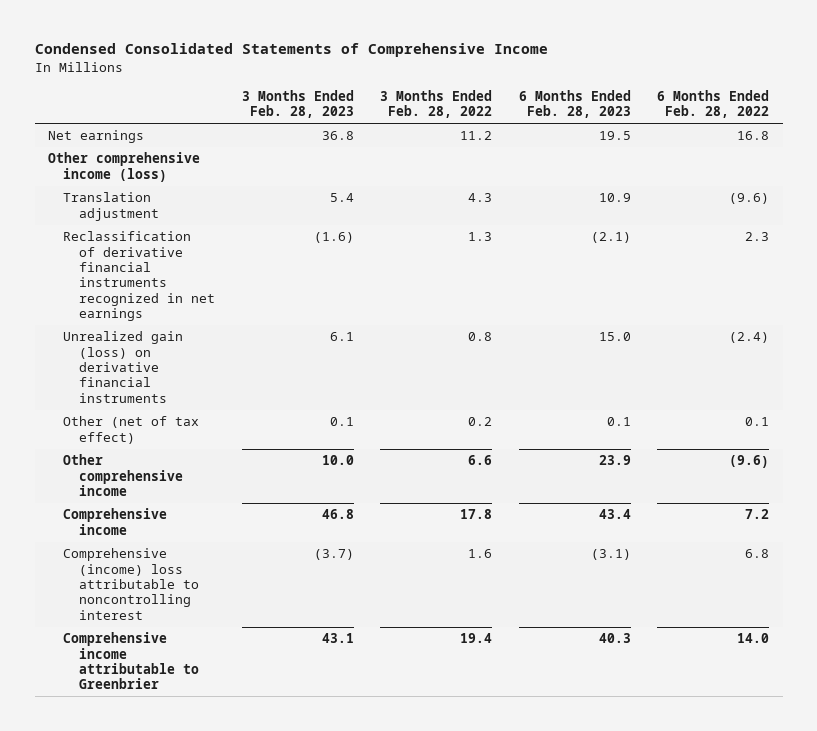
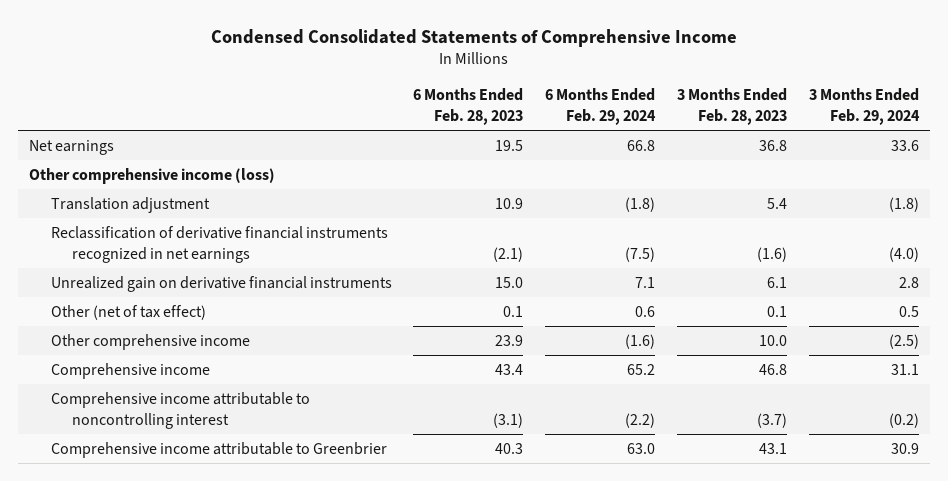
[380,89,493,119] 3 Months Ended Feb. 28, 2022 -> none
[657,89,770,119] 6 Months Ended Feb. 28, 2022 -> none
none -> [545,88,657,126] 6 Months Ended Feb. 29, 2024
none -> [808,88,920,126] 3 Months Ended Feb. 29, 2024
[63,331,184,403] Unrealized gain (loss) on derivative financial instruments -> [50,276,392,293] Unrealized gain on derivative financial instruments
[63,548,199,620] Comprehensive (income) loss attributable to noncontrolling interest -> [50,392,310,429] Comprehensive income attributable to noncontrolling interest

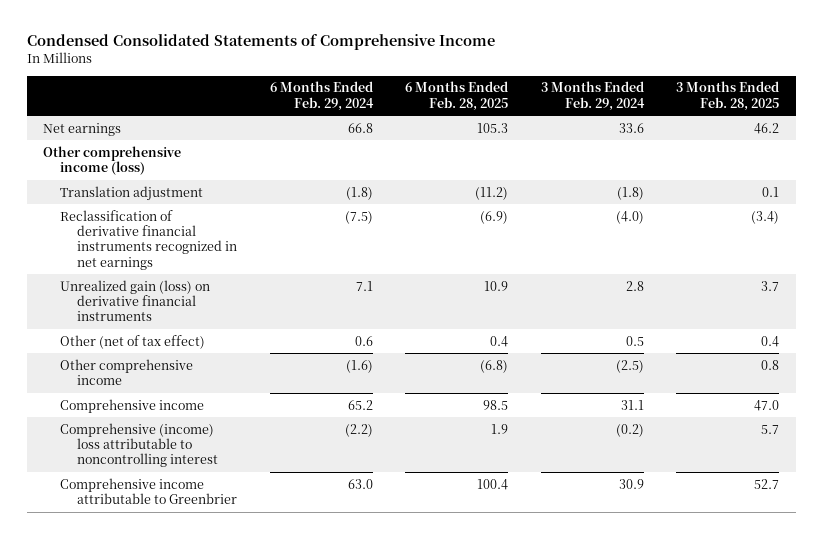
[413,88,524,126] 6 Months Ended Feb. 28, 2023 -> none
[677,88,788,126] 3 Months Ended Feb. 28, 2023 -> none
none -> [405,81,509,111] 6 Months Ended Feb. 28, 2025
none -> [676,81,780,111] 3 Months Ended Feb. 28, 2025
[50,276,392,293] Unrealized gain on derivative financial instruments -> [60,279,211,322] Unrealized gain (loss) on derivative financial instruments
[50,392,310,429] Comprehensive income attributable to noncontrolling interest -> [60,422,218,468] Comprehensive (income) loss attributable to noncontrolling interest

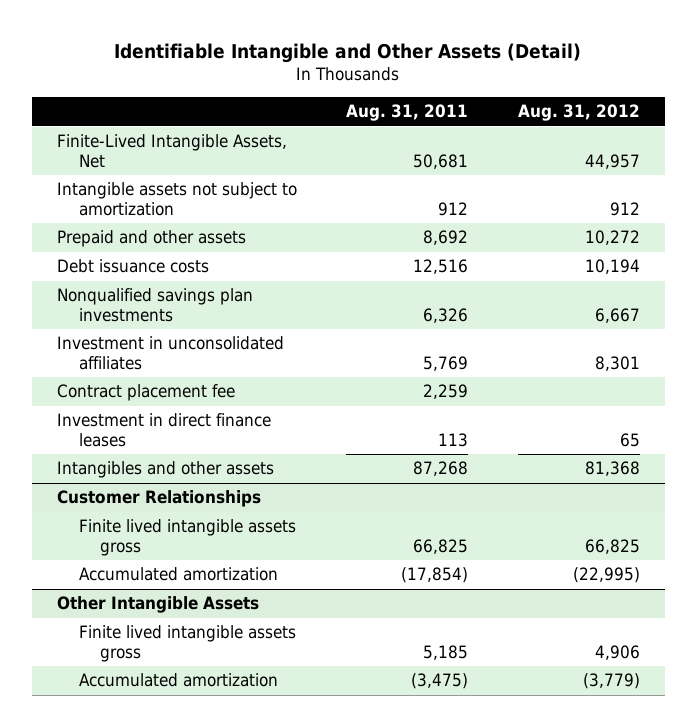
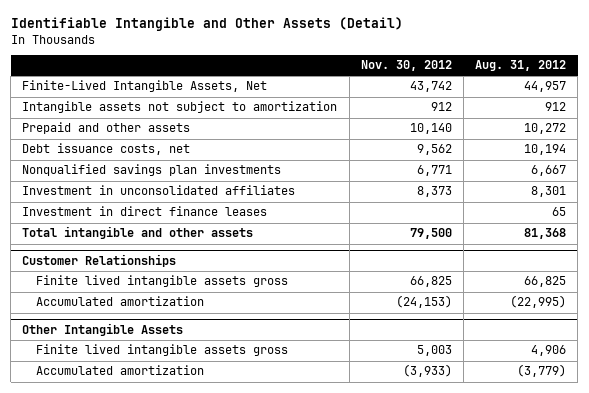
[346,104,469,122] Aug. 31, 2011 -> none
none -> [360,60,452,72] Nov. 30, 2012
[56,259,209,274] Debt issuance costs -> [22,143,191,156] Debt issuance costs, net
[56,384,235,402] Contract placement fee -> none
[56,461,274,479] Intangibles and other assets -> [22,226,254,240] Total intangible and other assets

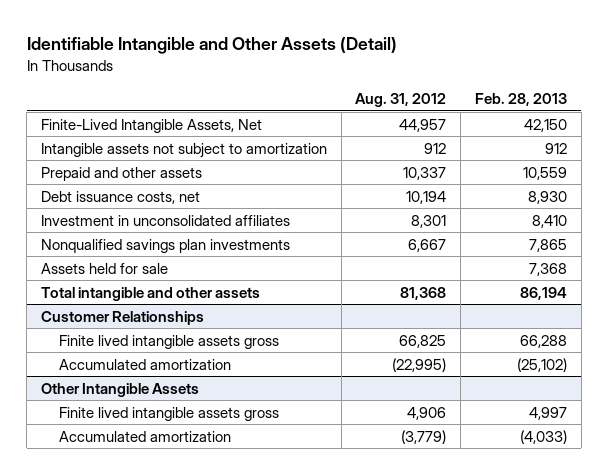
[360,60,452,72] Nov. 30, 2012 -> none
none -> [475,92,568,106] Feb. 28, 2013
[524,123,567,135] 10,272 -> [403,166,447,180] 10,337
[22,206,268,217] Investment in direct finance leases -> none
[22,164,282,177] Nonqualified savings plan investments -> [40,238,290,253] Nonqualified savings plan investments
none -> [40,262,168,274] Assets held for sale

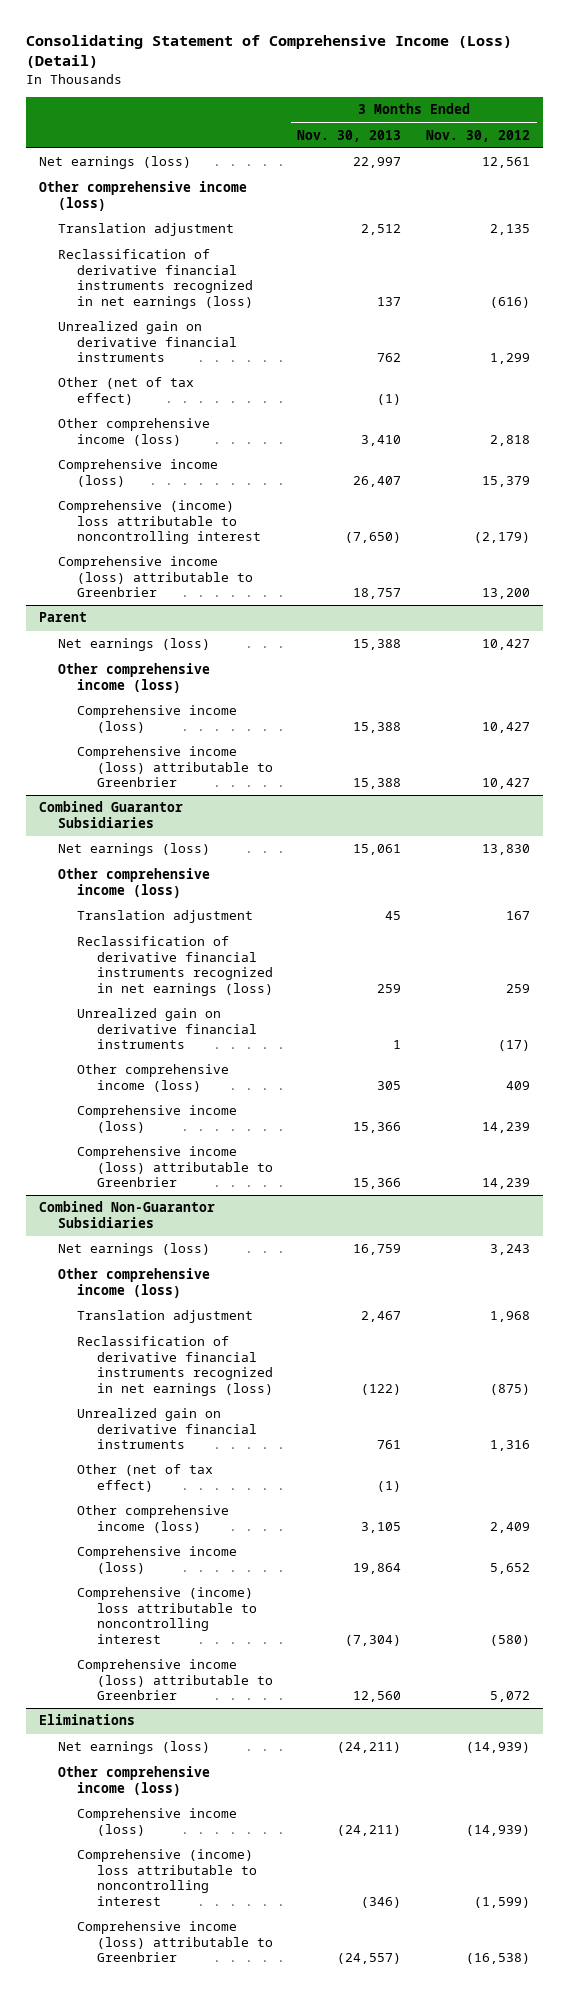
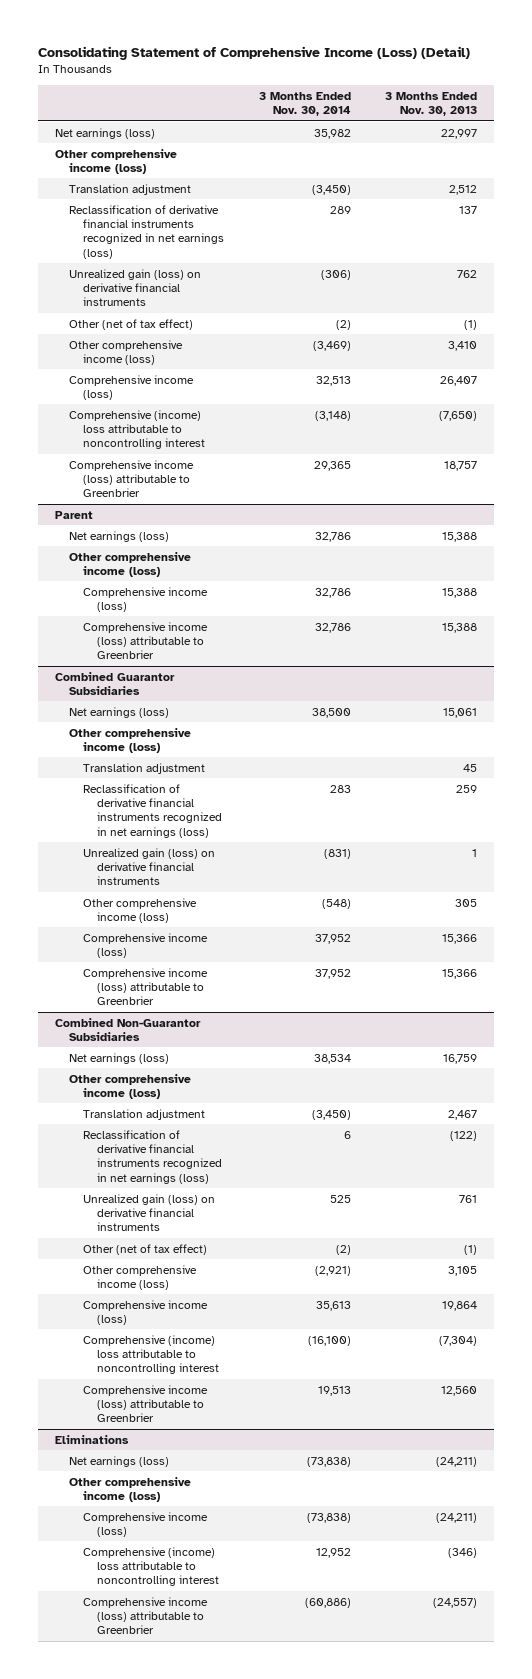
[426,129,531,142] Nov. 30, 2012 -> none
none -> [258,91,351,117] 3 Months Ended Nov. 30, 2014
[57,321,238,363] Unrealized gain on derivative financial instruments -> [69,268,202,307] Unrealized gain (loss) on derivative financial instruments
[77,1008,257,1050] Unrealized gain on derivative financial instruments -> [83,847,216,886] Unrealized gain (loss) on derivative financial instruments
[77,1408,257,1450] Unrealized gain on derivative financial instruments -> [83,1193,216,1232] Unrealized gain (loss) on derivative financial instruments

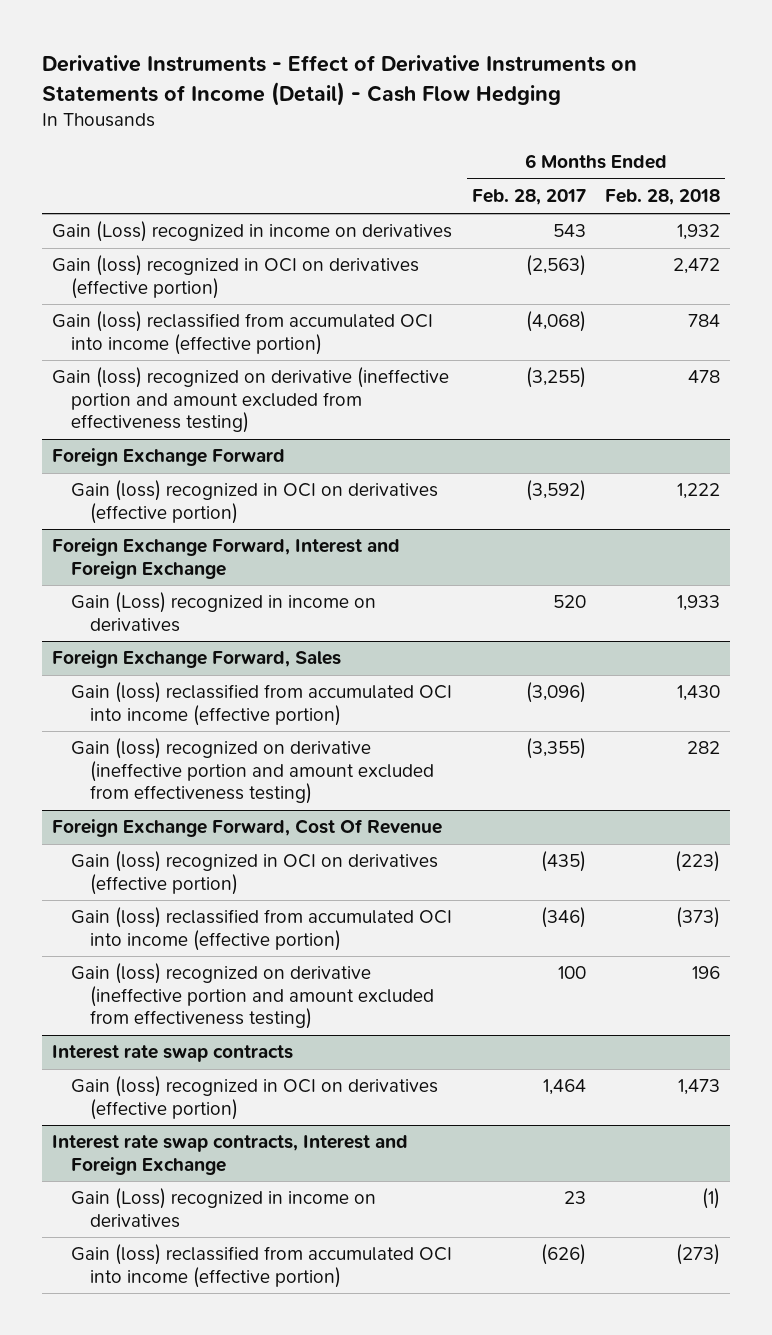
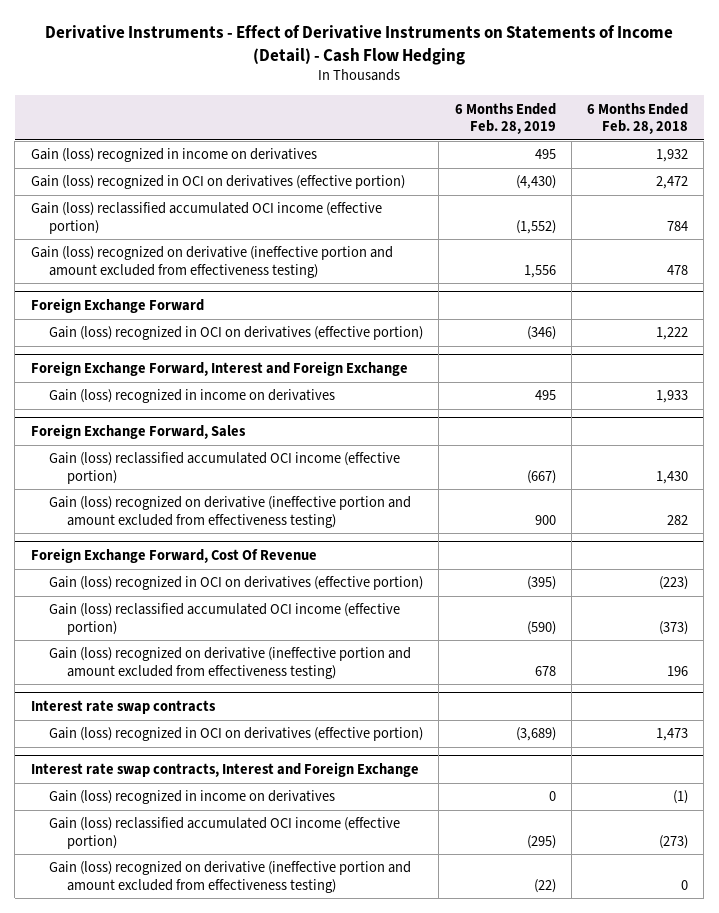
[471,189,586,206] Feb. 28, 2017 -> none
none -> [454,102,556,134] 6 Months Ended Feb. 28, 2019
[51,221,452,243] Gain (Loss) recognized in income on derivatives -> [30,148,317,163] Gain (loss) recognized in income on derivatives
[51,311,433,355] Gain (loss) reclassified from accumulated OCI into income (effective portion) -> [30,202,382,234] Gain (loss) reclassified accumulated OCI income (effective portion)
[71,592,377,632] Gain (Loss) recognized in income on derivatives -> [49,389,336,404] Gain (loss) recognized in income on derivatives
[71,682,453,726] Gain (loss) reclassified from accumulated OCI into income (effective portion) -> [49,452,401,484] Gain (loss) reclassified accumulated OCI income (effective portion)
[71,907,453,951] Gain (loss) reclassified from accumulated OCI into income (effective portion) -> [49,603,401,635] Gain (loss) reclassified accumulated OCI income (effective portion)
[71,1188,377,1228] Gain (Loss) recognized in income on derivatives -> [49,790,336,805] Gain (loss) recognized in income on derivatives
[71,1244,453,1288] Gain (loss) reclassified from accumulated OCI into income (effective portion) -> [49,817,401,849] Gain (loss) reclassified accumulated OCI income (effective portion)
none -> [49,861,412,893] Gain (loss) recognized on derivative (ineffective portion and amount excluded from effectiveness testing)

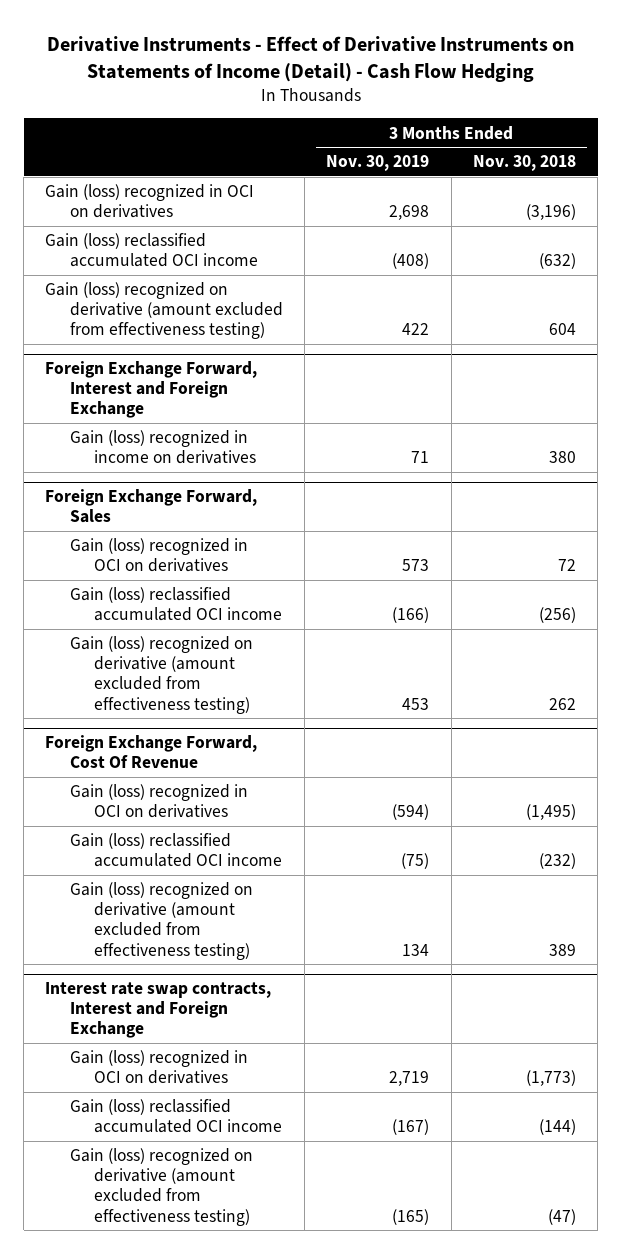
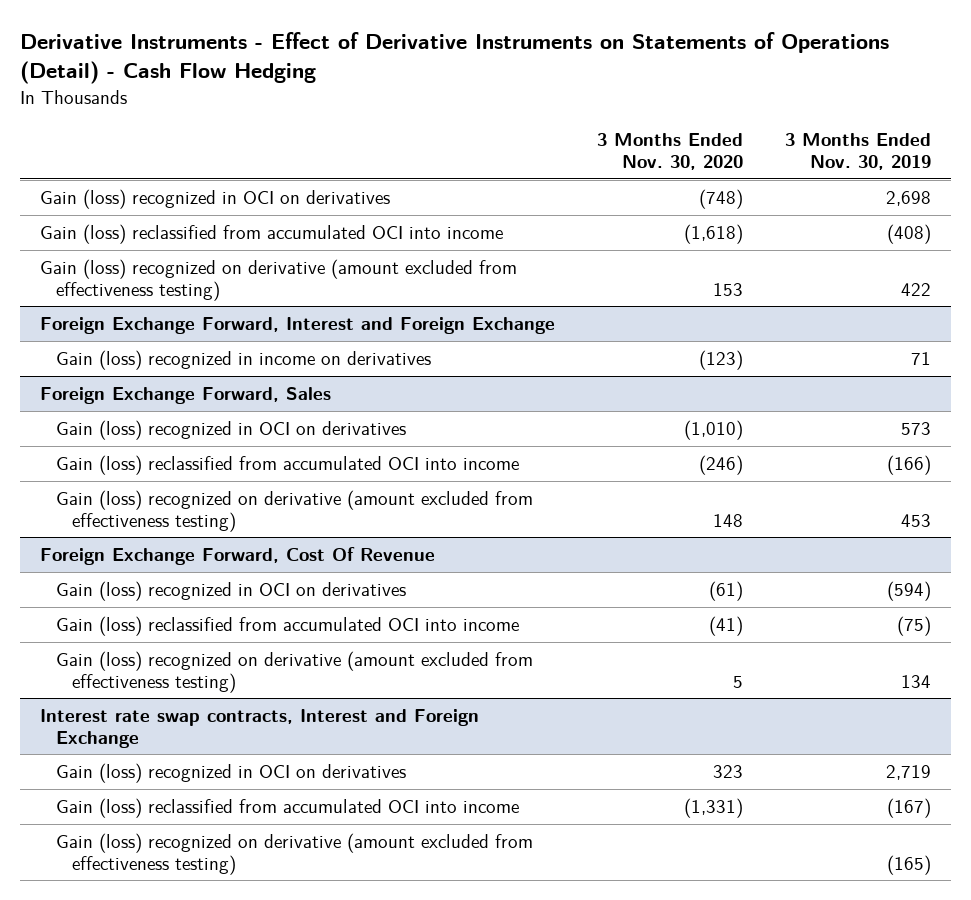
[46,35,574,82] Derivative Instruments - Effect of Derivative Instruments on Statements of Income (Detail) - Cash Flow Hedging -> [19,31,889,85] Derivative Instruments - Effect of Derivative Instruments on Statements of Operations (Detail) - Cash Flow Hedging
[473,155,577,172] Nov. 30, 2018 -> none
none -> [596,133,743,171] 3 Months Ended Nov. 30, 2020
[45,233,258,268] Gain (loss) reclassified accumulated OCI income -> [40,223,504,244] Gain (loss) reclassified from accumulated OCI into income
[69,587,283,622] Gain (loss) reclassified accumulated OCI income -> [56,454,520,475] Gain (loss) reclassified from accumulated OCI into income
[69,833,283,868] Gain (loss) reclassified accumulated OCI income -> [56,615,520,636] Gain (loss) reclassified from accumulated OCI into income
[69,1099,283,1134] Gain (loss) reclassified accumulated OCI income -> [56,797,520,818] Gain (loss) reclassified from accumulated OCI into income

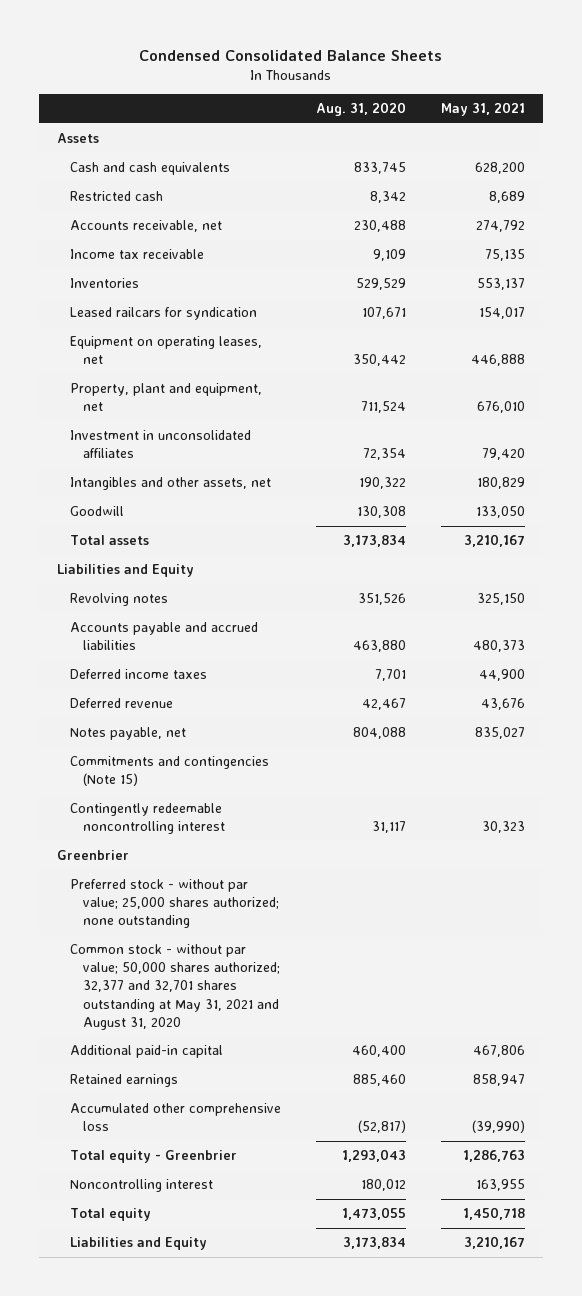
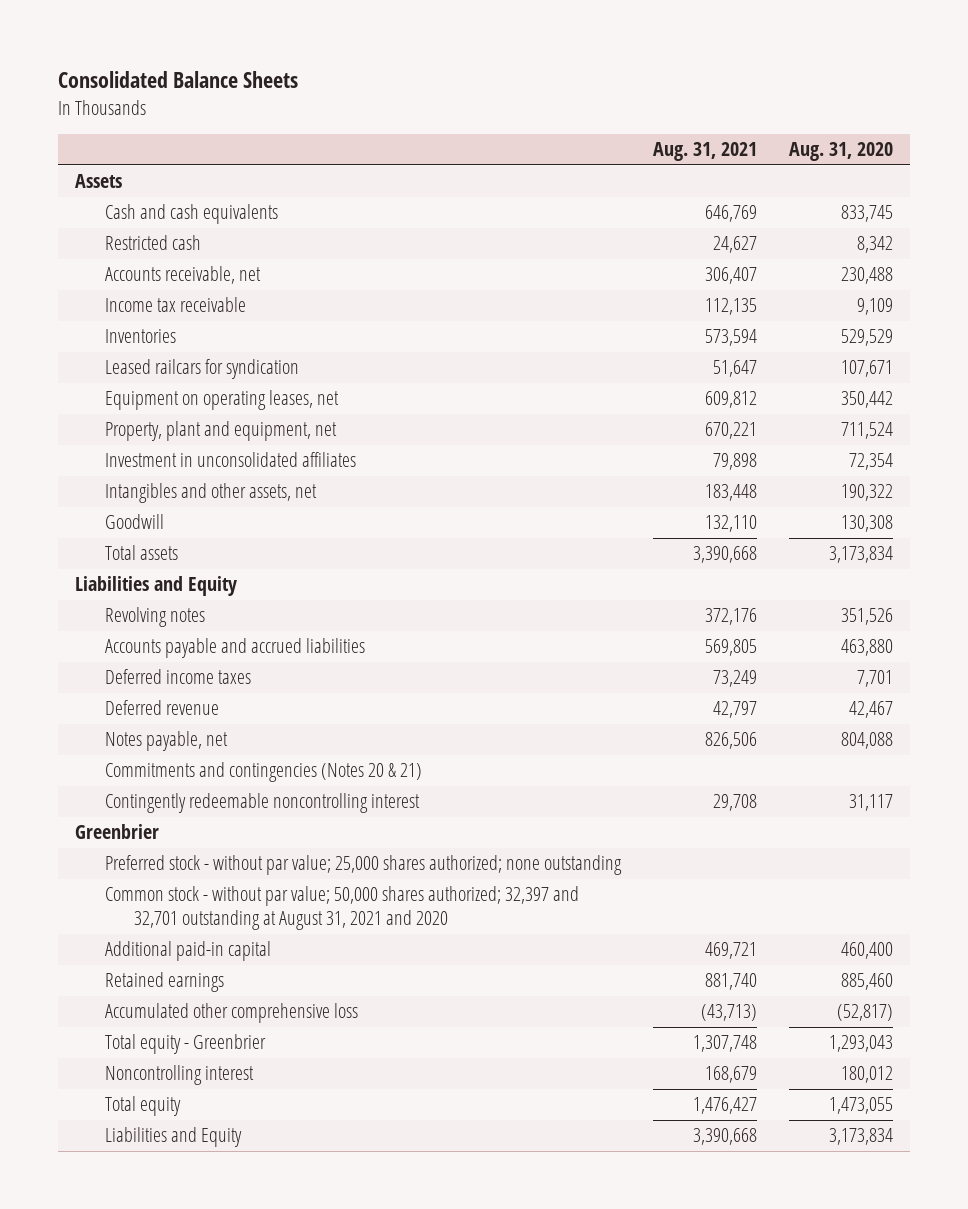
[138,50,442,62] Condensed Consolidated Balance Sheets -> [58,71,299,89] Consolidated Balance Sheets
[441,102,526,117] May 31, 2021 -> none
none -> [653,142,758,162] Aug. 31, 2021
[70,756,270,787] Commitments and contingencies (Note 15) -> [104,762,422,783] Commitments and contingencies (Notes 20 & 21)
[70,944,281,1030] Common stock - without par value; 50,000 shares authorized; 32,377 and 32,701 shares outstanding at May 31, 2021 and August 31, 2020 -> [104,886,579,931] Common stock - without par value; 50,000 shares authorized; 32,397 and 32,701 outstanding at August 31, 2021 and 2020

